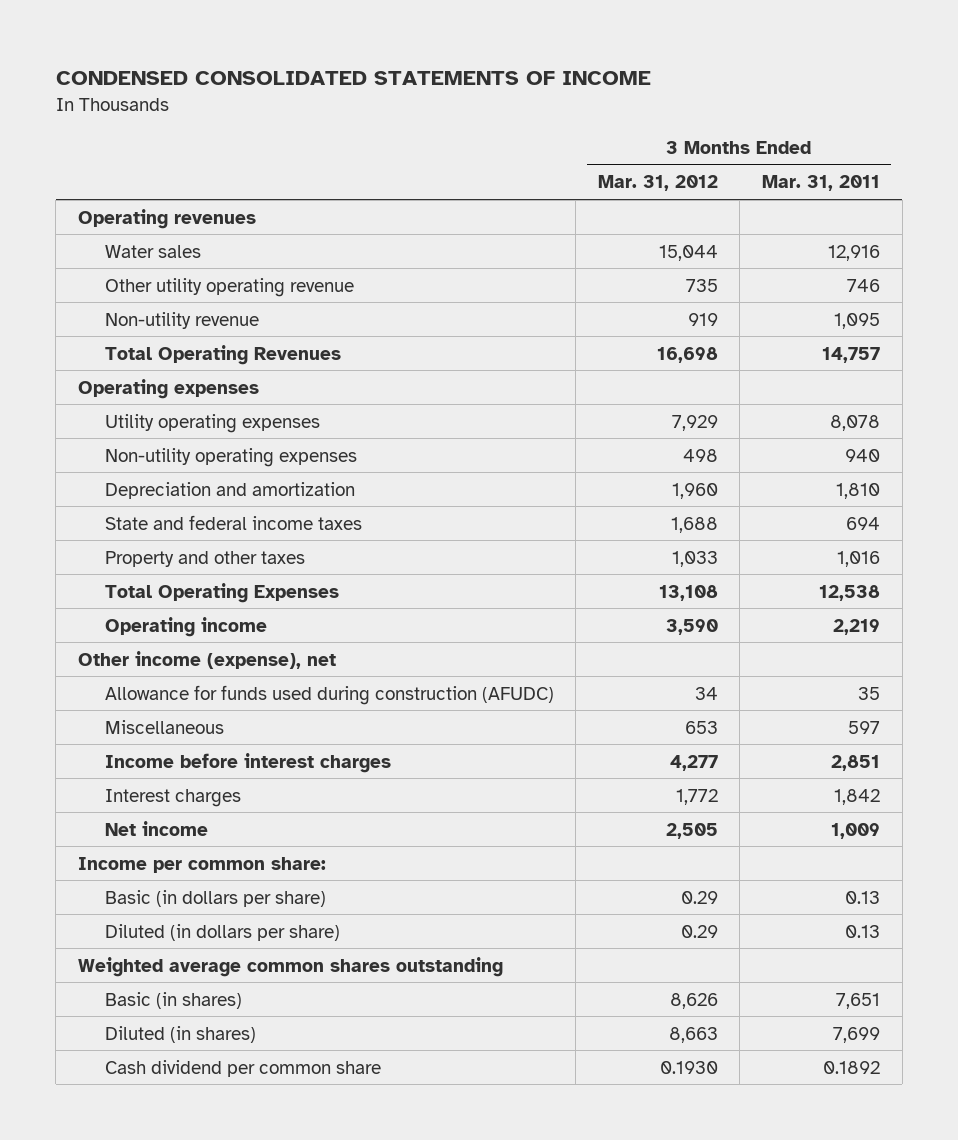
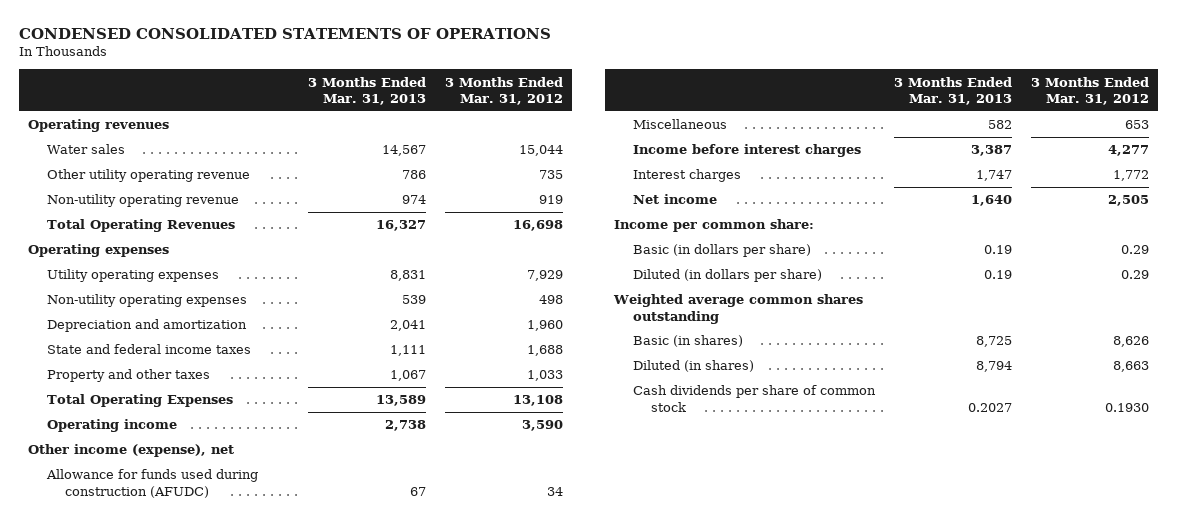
[55,71,651,86] CONDENSED CONSOLIDATED STATEMENTS OF INCOME -> [18,27,551,39] CONDENSED CONSOLIDATED STATEMENTS OF OPERATIONS
[762,175,881,192] Mar. 31, 2011 -> none
none -> [307,76,426,105] 3 Months Ended Mar. 31, 2013
[104,311,259,329] Non-utility revenue -> [46,194,239,208] Non-utility operating revenue
[104,1059,381,1077] Cash dividend per common share -> [632,385,876,412] Cash dividends per share of common stock

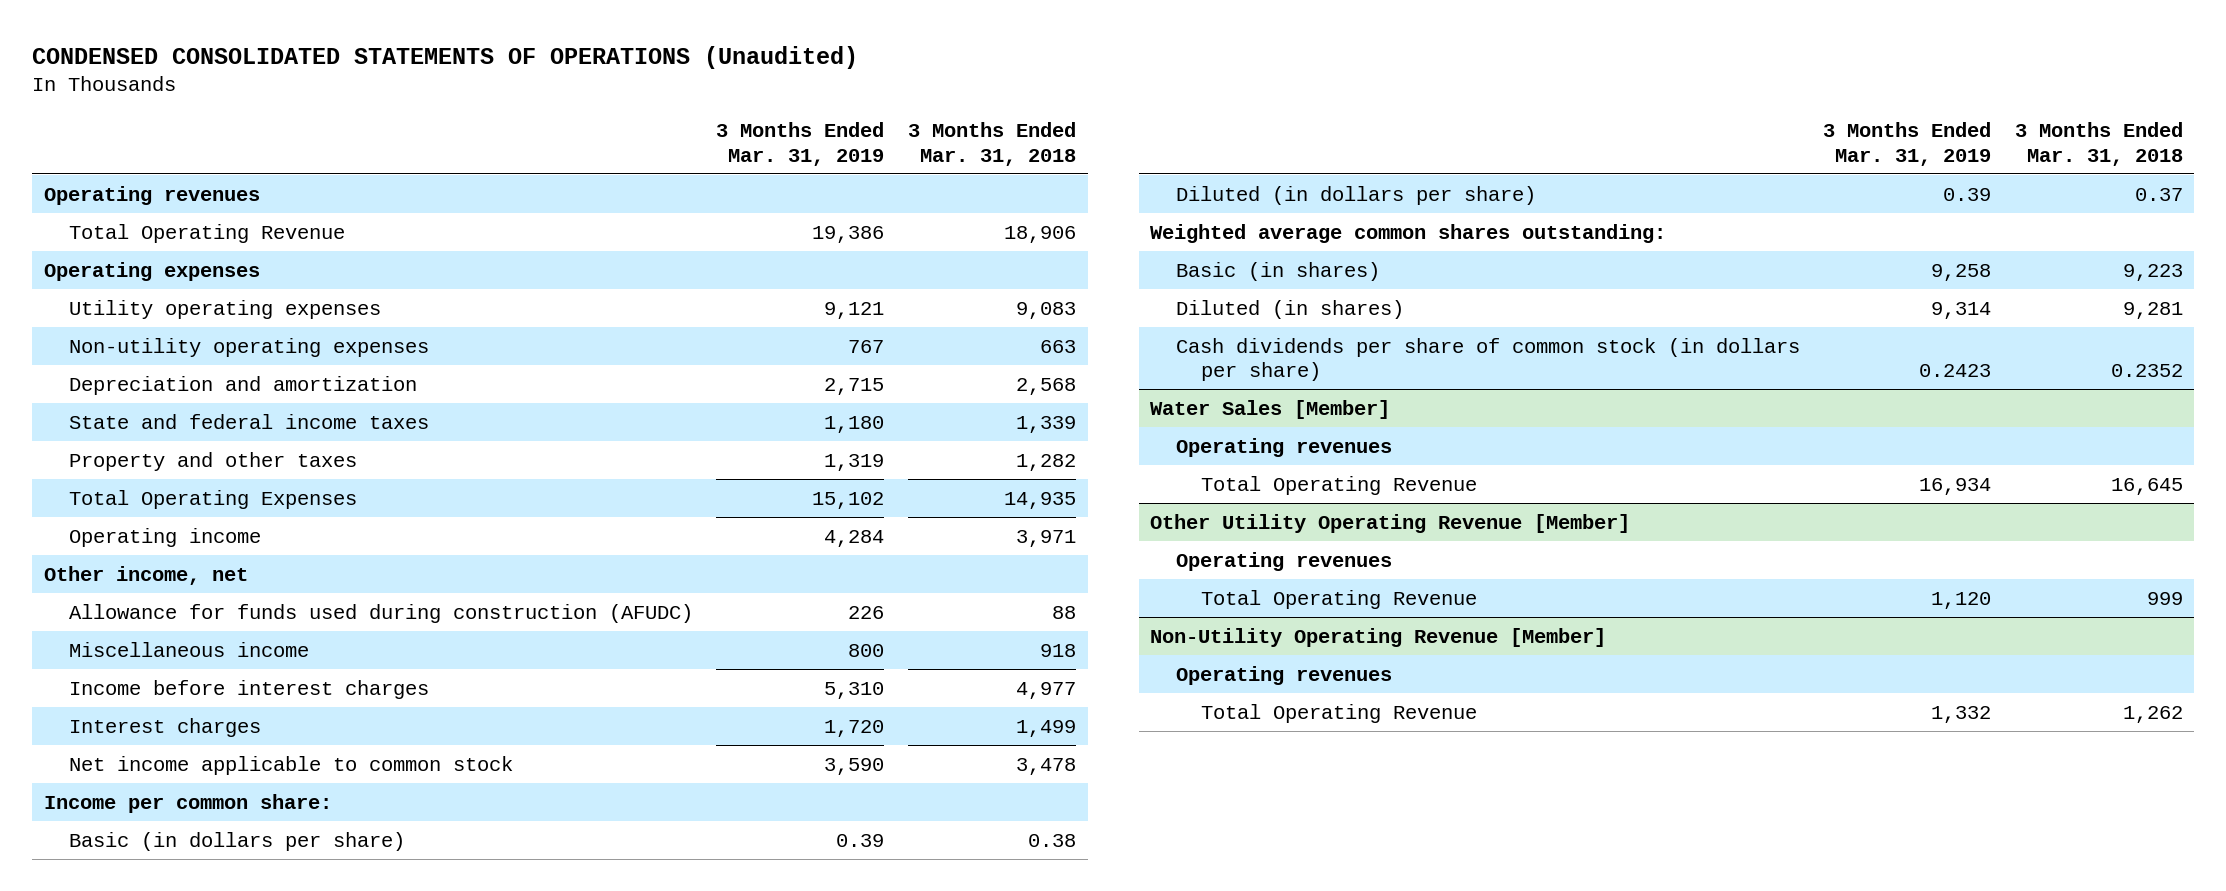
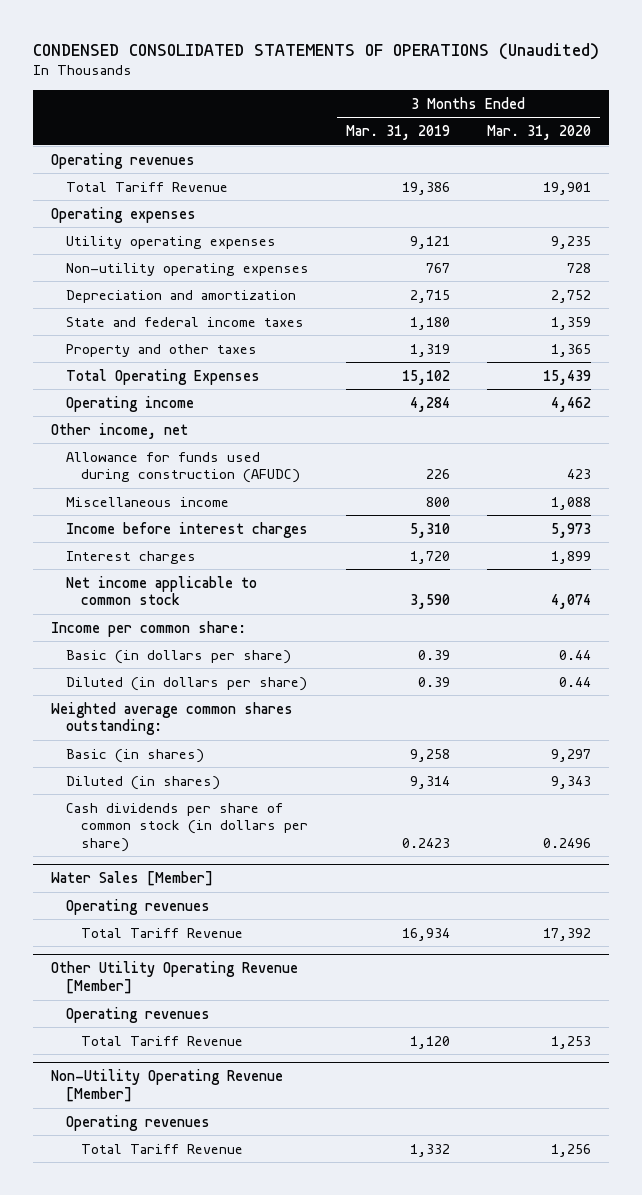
[907,122,1076,166] 3 Months Ended Mar. 31, 2018 -> none
none -> [486,125,591,141] Mar. 31, 2020
[69,223,346,243] Total Operating Revenue -> [66,181,229,192] Total Tariff Revenue
[1201,475,1478,495] Total Operating Revenue -> [80,927,243,938] Total Tariff Revenue
[1201,589,1478,609] Total Operating Revenue -> [80,1035,243,1046] Total Tariff Revenue
[1201,703,1478,723] Total Operating Revenue -> [80,1143,243,1154] Total Tariff Revenue

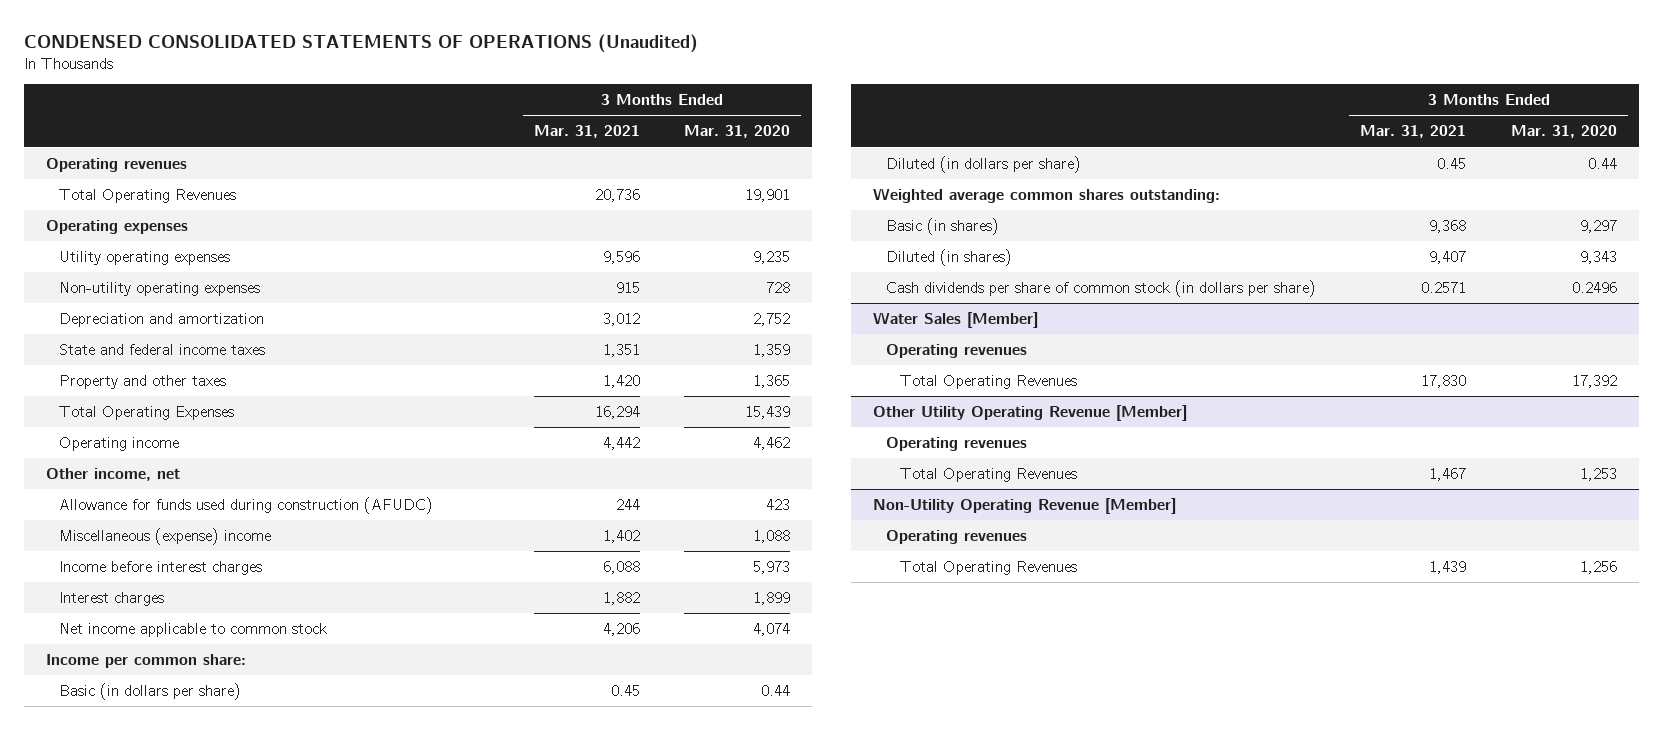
[345,125,450,141] Mar. 31, 2019 -> none
none -> [533,125,640,139] Mar. 31, 2021
[66,181,229,192] Total Tariff Revenue -> [59,188,237,203] Total Operating Revenues
[66,496,230,507] Miscellaneous income -> [59,527,272,545] Miscellaneous (expense) income
[80,927,243,938] Total Tariff Revenue -> [899,374,1077,389] Total Operating Revenues
[80,1035,243,1046] Total Tariff Revenue -> [899,467,1077,482] Total Operating Revenues
[80,1143,243,1154] Total Tariff Revenue -> [899,560,1077,575] Total Operating Revenues

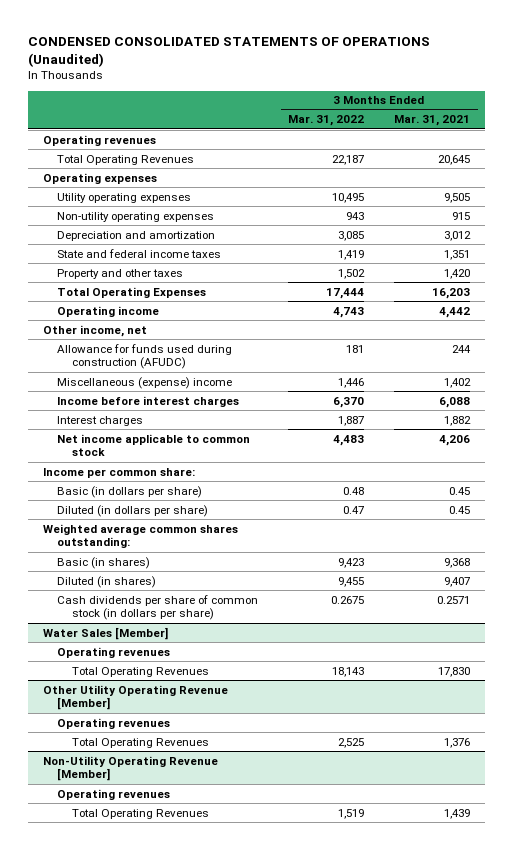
[683,125,790,139] Mar. 31, 2020 -> none
none -> [288,115,365,127] Mar. 31, 2022
[594,188,640,202] 20,736 -> [438,154,471,165] 20,645
[602,250,640,264] 9,596 -> [444,192,471,203] 9,505
[594,405,640,419] 16,294 -> [432,287,471,299] 16,203
[1429,467,1467,481] 1,467 -> [444,737,471,748] 1,376

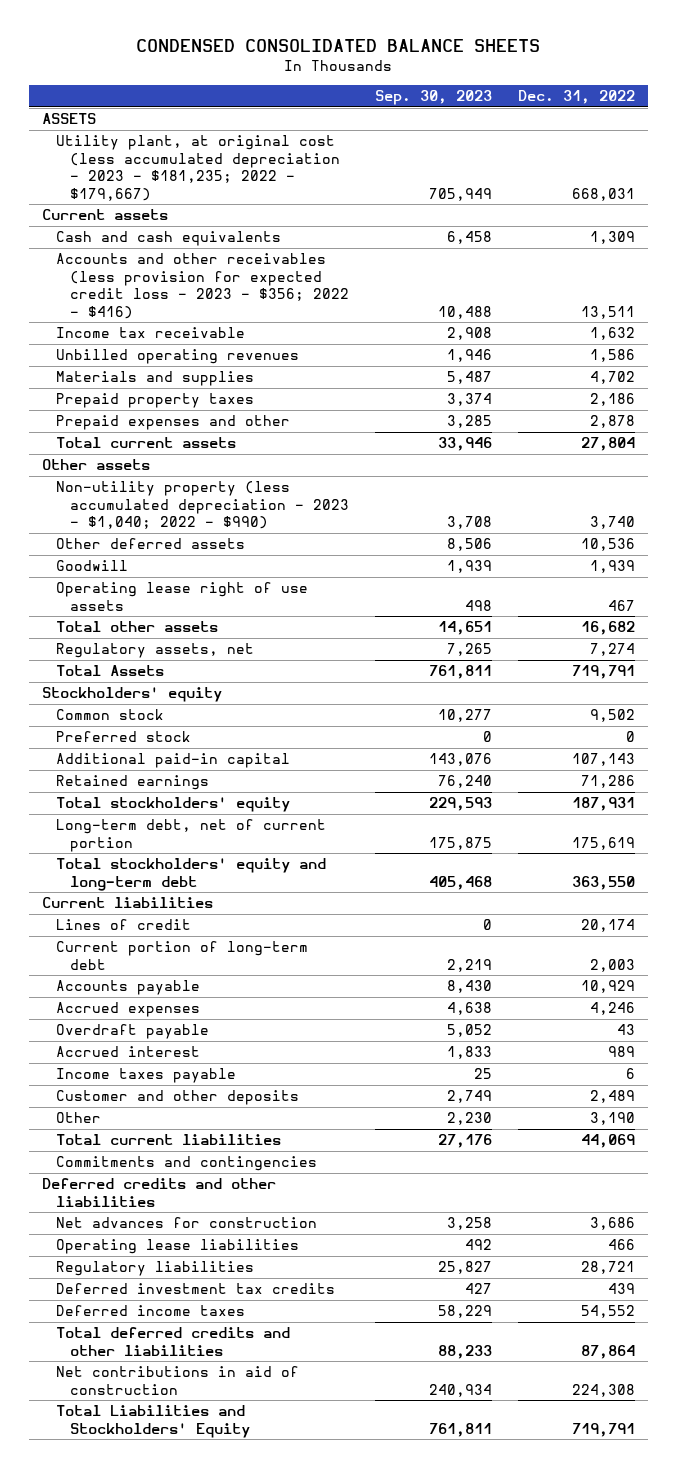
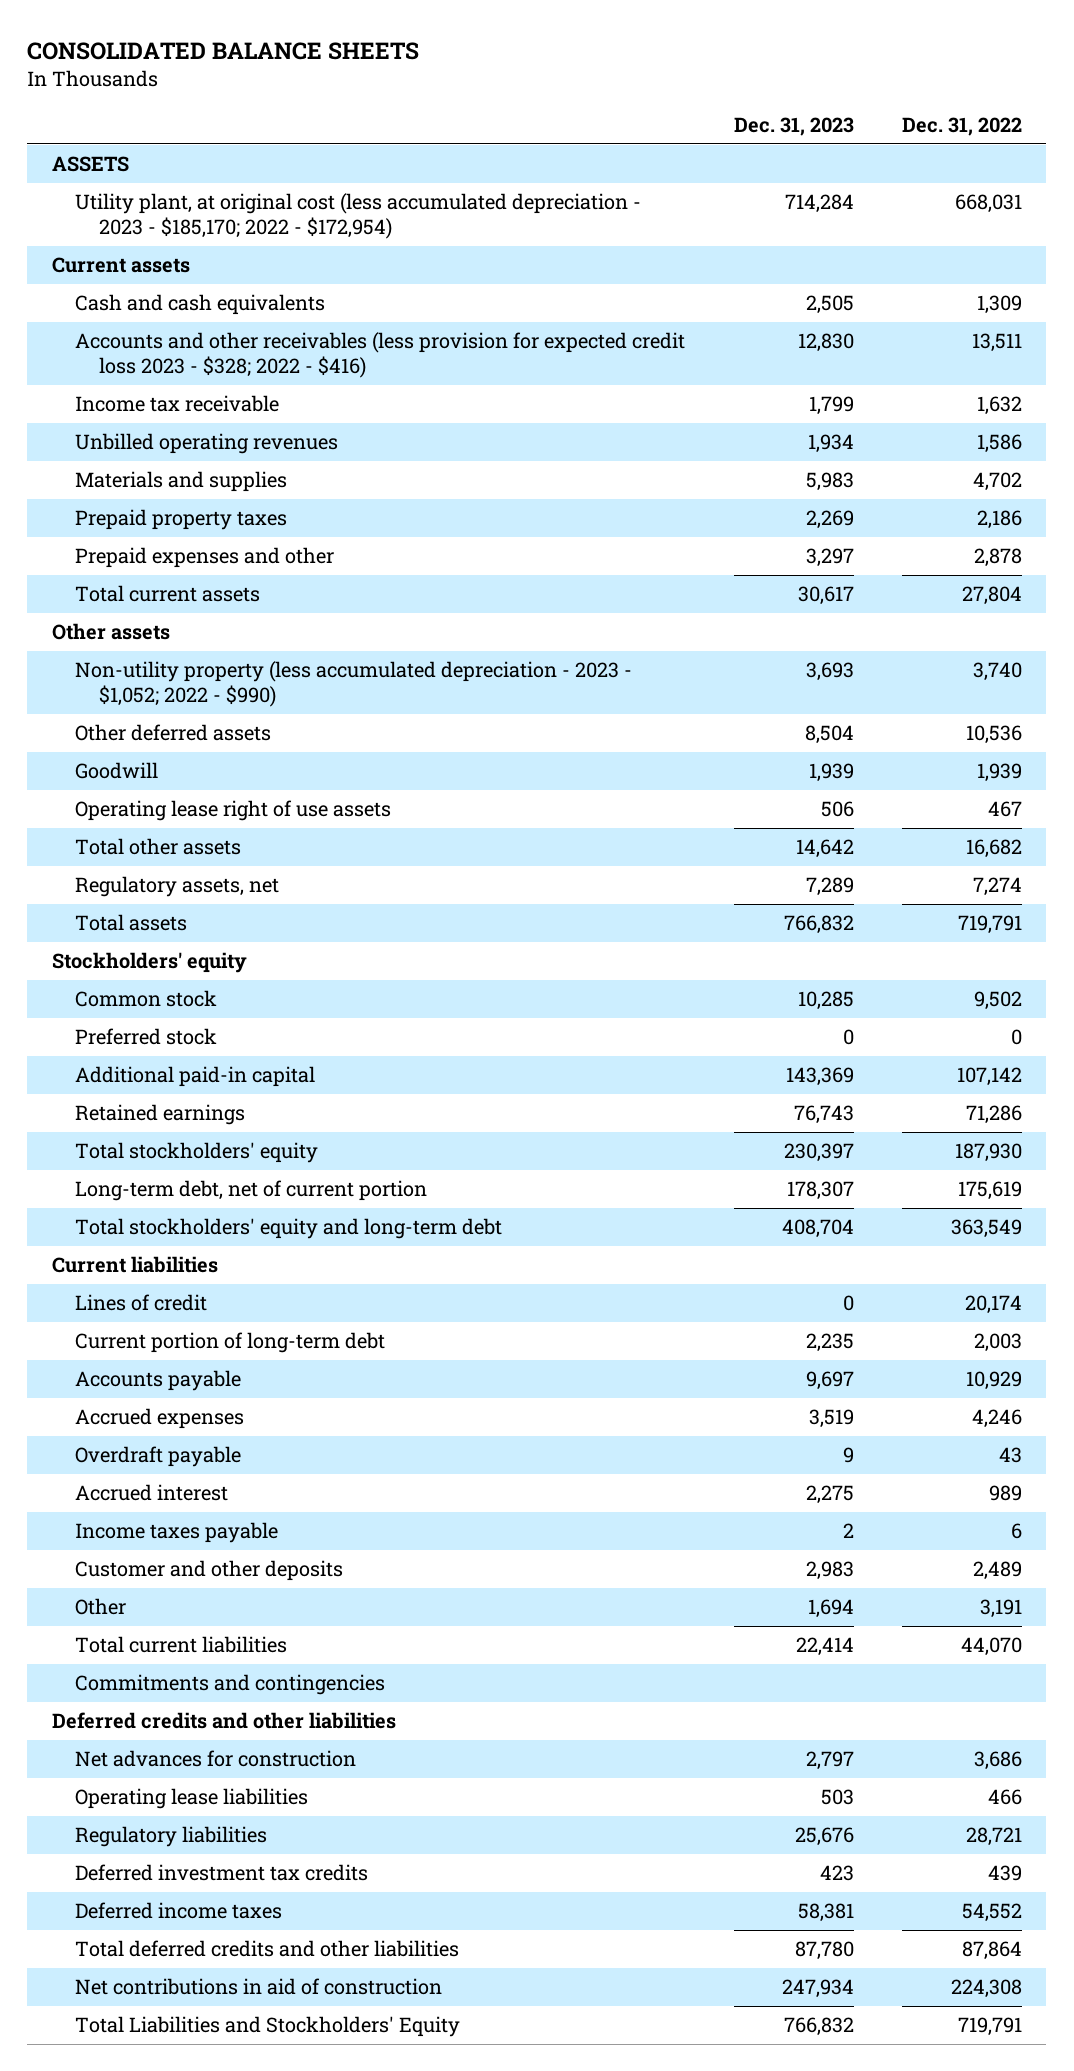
[136,38,541,52] CONDENSED CONSOLIDATED BALANCE SHEETS -> [27,41,420,60] CONSOLIDATED BALANCE SHEETS
[374,90,492,106] Sep. 30, 2023 -> none
none -> [733,117,854,137] Dec. 31, 2023
[55,135,340,201] Utility plant, at original cost (less accumulated depreciation - 2023 - $181,235; 2022 - $179,667) -> [75,193,642,240] Utility plant, at original cost (less accumulated depreciation - 2023 - $185,170; 2022 - $172,954)
[55,253,349,319] Accounts and other receivables (less provision for expected credit loss - 2023 - $356; 2022 - $416) -> [75,332,686,379] Accounts and other receivables (less provision for expected credit loss 2023 - $328; 2022 - $416)
[55,481,349,530] Non-utility property (less accumulated depreciation - 2023 - $1,040; 2022 - $990) -> [75,661,633,708] Non-utility property (less accumulated depreciation - 2023 - $1,052; 2022 - $990)
[55,665,164,677] Total Assets -> [75,914,188,932] Total assets
[571,753,635,767] 107,143 -> [957,1067,1023,1087] 107,142
[571,797,635,812] 187,931 -> [955,1143,1023,1163] 187,930
[571,875,635,890] 363,550 -> [951,1219,1023,1239] 363,549
[589,1112,635,1126] 3,190 -> [980,1599,1023,1619] 3,191
[580,1134,635,1149] 44,069 -> [961,1637,1023,1657] 44,070

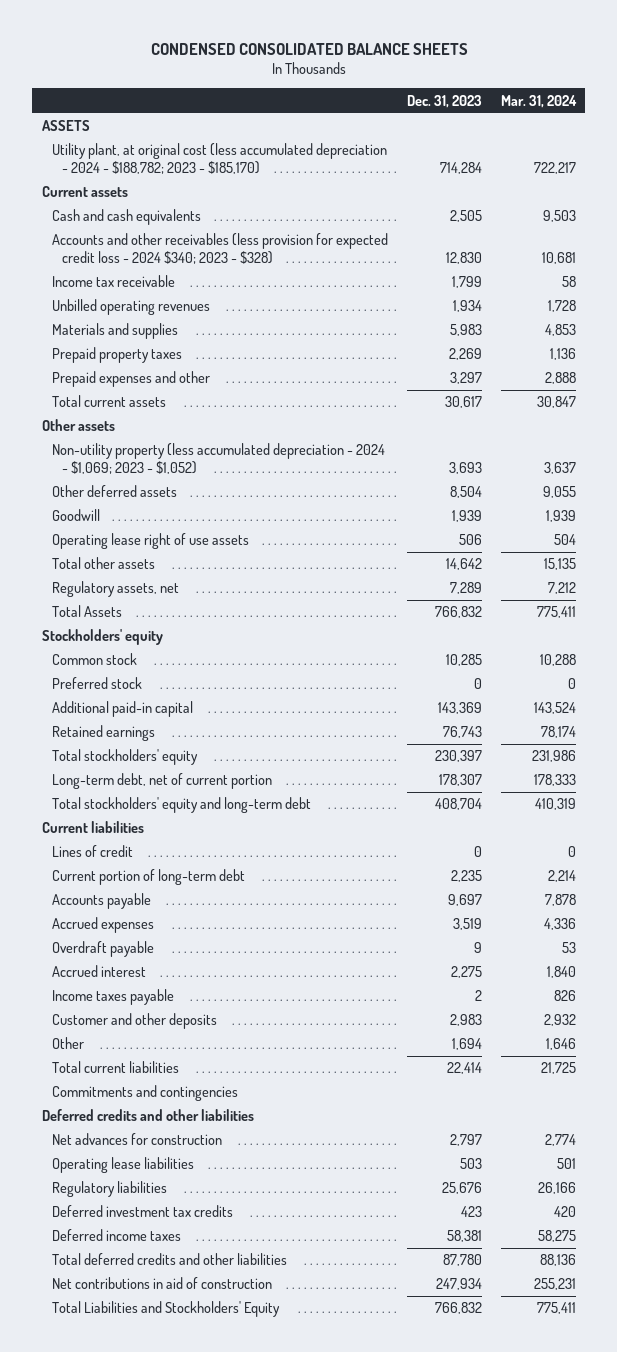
[27,41,420,60] CONSOLIDATED BALANCE SHEETS -> [150,42,468,55] CONDENSED CONSOLIDATED BALANCE SHEETS
[902,117,1023,137] Dec. 31, 2022 -> none
none -> [500,94,577,108] Mar. 31, 2024
[75,193,642,240] Utility plant, at original cost (less accumulated depreciation - 2023 - $185,170; 2022 - $172,954) -> [51,143,387,174] Utility plant, at original cost (less accumulated depreciation - 2024 - $188,782; 2023 - $185,170)
[75,332,686,379] Accounts and other receivables (less provision for expected credit loss 2023 - $328; 2022 - $416) -> [51,233,388,264] Accounts and other receivables (less provision for expected credit loss - 2024 $340; 2023 - $328)
[75,661,633,708] Non-utility property (less accumulated depreciation - 2023 - $1,052; 2022 - $990) -> [51,443,385,474] Non-utility property (less accumulated depreciation - 2024 - $1,069; 2023 - $1,052)
[75,914,188,932] Total assets -> [51,605,122,618] Total Assets

